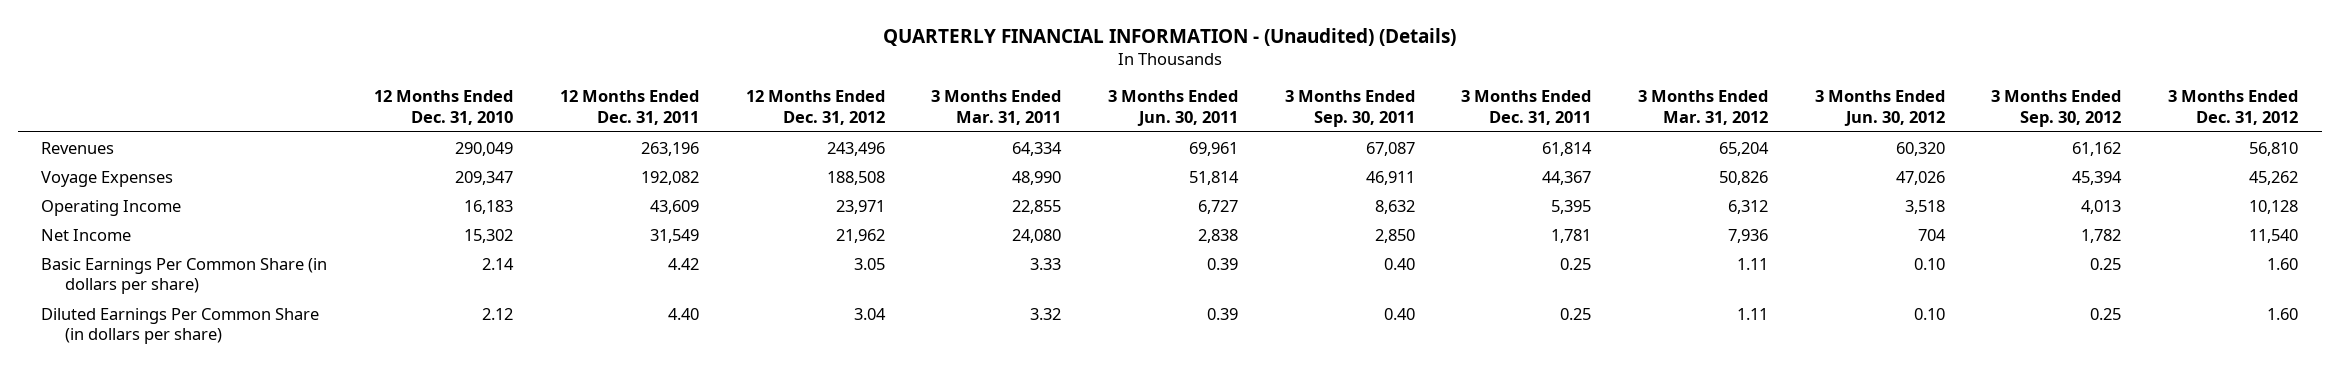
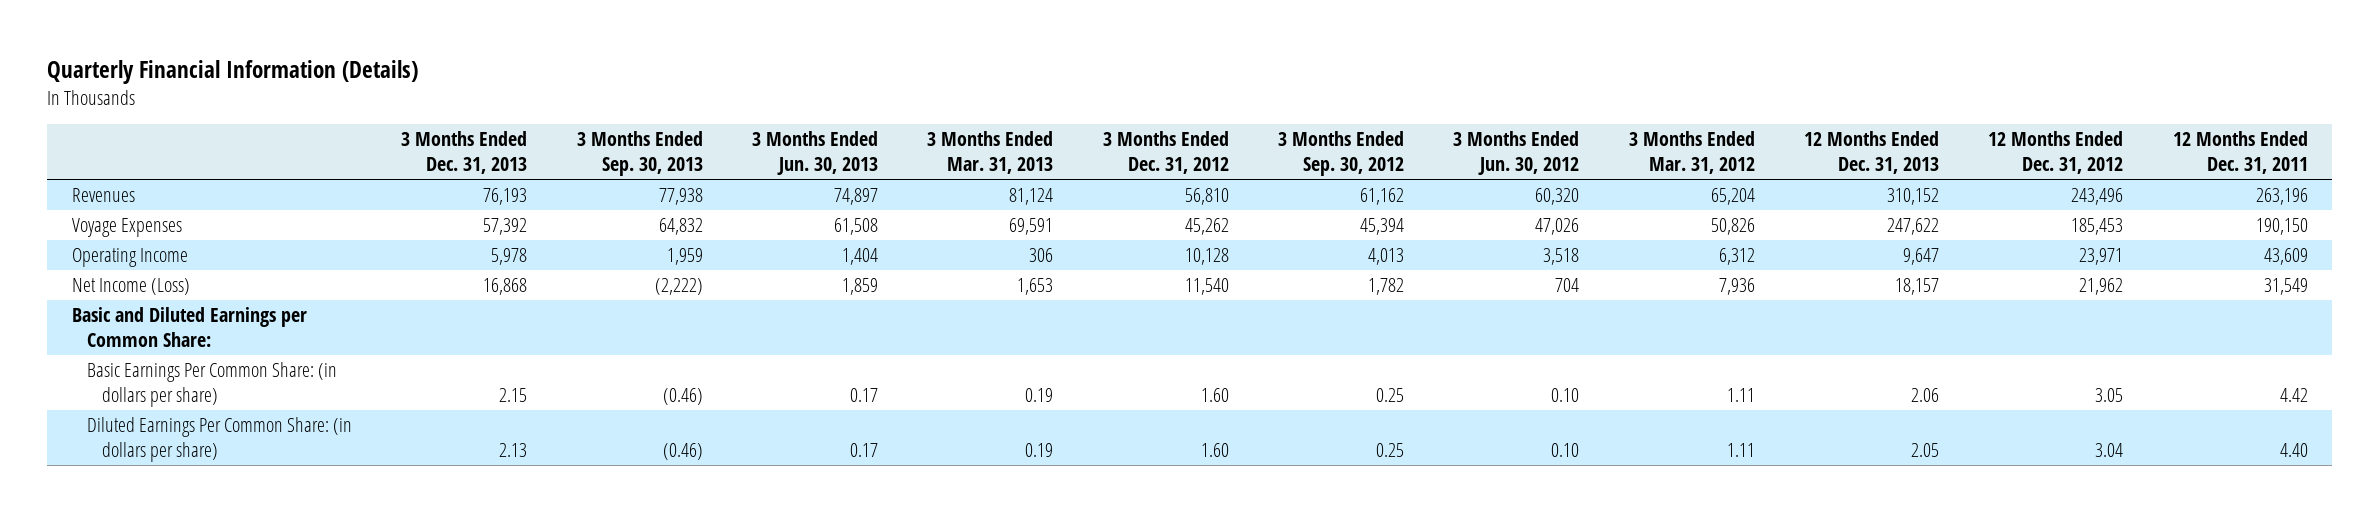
[882,28,1456,47] QUARTERLY FINANCIAL INFORMATION - (Unaudited) (Details) -> [47,59,419,84] Quarterly Financial Information (Details)
[374,90,514,125] 12 Months Ended Dec. 31, 2010 -> none
[931,90,1062,125] 3 Months Ended Mar. 31, 2011 -> none
[1107,90,1238,126] 3 Months Ended Jun. 30, 2011 -> none
[1284,90,1415,127] 3 Months Ended Sep. 30, 2011 -> none
[1461,90,1592,125] 3 Months Ended Dec. 31, 2011 -> none
none -> [401,131,528,175] 3 Months Ended Dec. 31, 2013
none -> [576,131,703,177] 3 Months Ended Sep. 30, 2013
none -> [752,131,879,176] 3 Months Ended Jun. 30, 2013
none -> [927,131,1054,175] 3 Months Ended Mar. 31, 2013
none -> [1803,131,1939,175] 12 Months Ended Dec. 31, 2013
[640,170,699,185] 192,082 -> [2255,218,2308,236] 190,150
[826,170,885,185] 188,508 -> [2071,218,2124,236] 185,453
[41,228,132,241] Net Income -> [71,278,190,296] Net Income (Loss)
none -> [71,307,307,347] Basic and Diluted Earnings per Common Share:
[41,257,328,295] Basic Earnings Per Common Share (in dollars per share) -> [87,362,338,407] Basic Earnings Per Common Share: (in dollars per share)
[41,307,320,345] Diluted Earnings Per Common Share (in dollars per share) -> [87,417,353,462] Diluted Earnings Per Common Share: (in dollars per share)

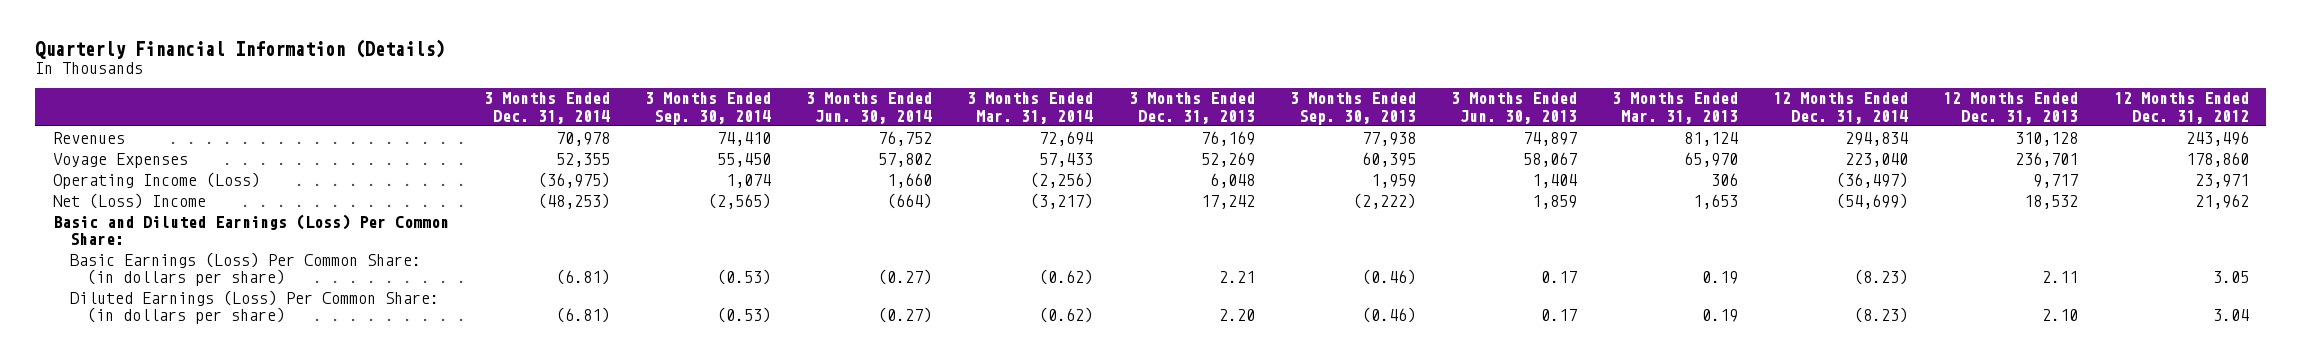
[1102,131,1229,175] 3 Months Ended Dec. 31, 2012 -> none
[1277,131,1404,177] 3 Months Ended Sep. 30, 2012 -> none
[1453,131,1580,176] 3 Months Ended Jun. 30, 2012 -> none
[1628,131,1755,175] 3 Months Ended Mar. 31, 2012 -> none
[2172,131,2308,175] 12 Months Ended Dec. 31, 2011 -> none
none -> [483,92,610,124] 3 Months Ended Dec. 31, 2014
none -> [645,92,772,125] 3 Months Ended Sep. 30, 2014
none -> [806,92,933,124] 3 Months Ended Jun. 30, 2014
none -> [967,92,1094,124] 3 Months Ended Mar. 31, 2014
none -> [1773,92,1909,124] 12 Months Ended Dec. 31, 2014
[483,188,528,206] 76,193 -> [1200,130,1255,146] 76,169
[1886,188,1939,206] 310,152 -> [2015,131,2079,146] 310,128
[483,218,528,236] 57,392 -> [1200,151,1255,167] 52,269
[658,218,703,236] 64,832 -> [1361,151,1416,167] 60,395
[834,218,879,236] 61,508 -> [1522,151,1577,167] 58,067
[1009,218,1054,236] 69,591 -> [1684,151,1739,167] 65,970
[1886,218,1939,236] 247,622 -> [2015,151,2079,167] 236,701
[2071,218,2124,236] 185,453 -> [2185,151,2249,167] 178,860
[71,248,188,268] Operating Income -> [52,171,260,189] Operating Income (Loss)
[491,248,528,266] 5,978 -> [1209,172,1255,188] 6,048
[1902,248,1939,266] 9,647 -> [2033,173,2079,188] 9,717
[71,278,190,296] Net Income (Loss) -> [52,192,206,209] Net (Loss) Income
[483,278,528,296] 16,868 -> [1200,194,1255,209] 17,242
[1894,278,1939,296] 18,157 -> [2024,194,2079,209] 18,532
[71,307,307,347] Basic and Diluted Earnings per Common Share: -> [52,213,449,245] Basic and Diluted Earnings (Loss) Per Common Share:
[87,362,338,407] Basic Earnings Per Common Share: (in dollars per share) -> [69,251,421,286] Basic Earnings (Loss) Per Common Share: (in dollars per share)
[499,387,528,402] 2.15 -> [1218,270,1255,283] 2.21
[1910,387,1939,402] 2.06 -> [2042,270,2079,283] 2.11
[87,417,353,462] Diluted Earnings Per Common Share: (in dollars per share) -> [69,289,439,324] Diluted Earnings (Loss) Per Common Share: (in dollars per share)
[499,442,528,457] 2.13 -> [1218,308,1255,321] 2.20
[1910,442,1939,457] 2.05 -> [2042,308,2079,321] 2.10

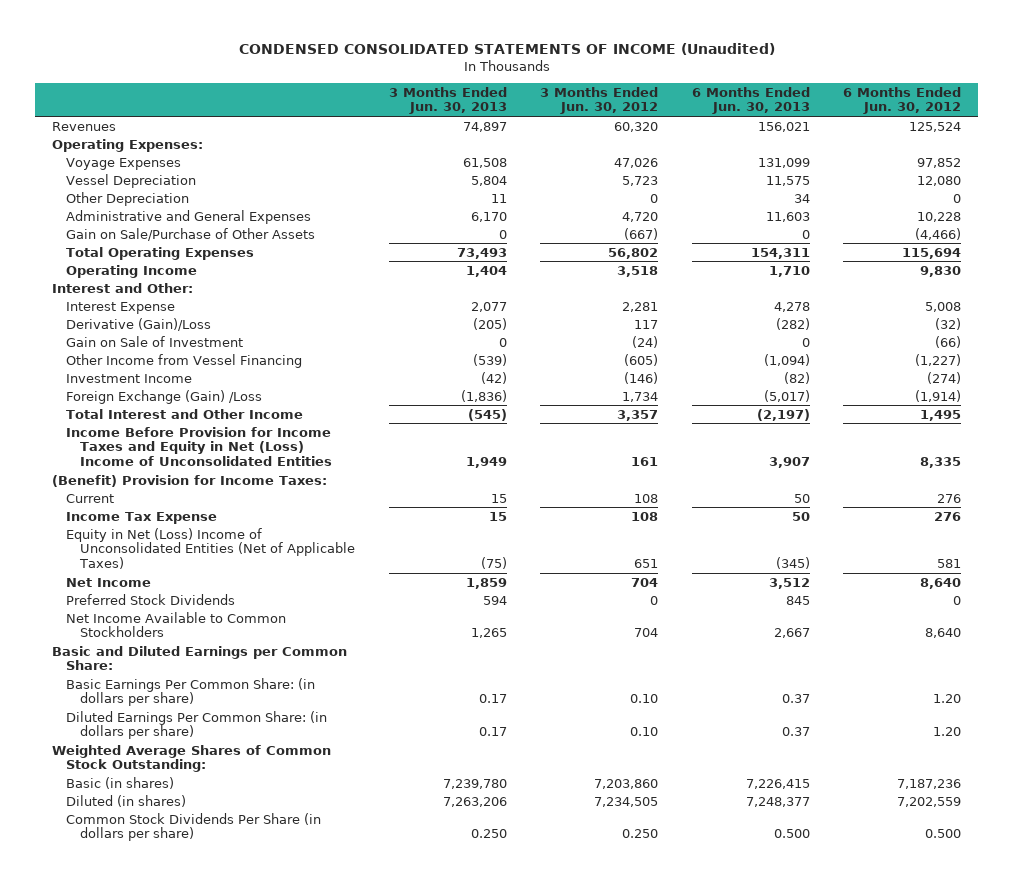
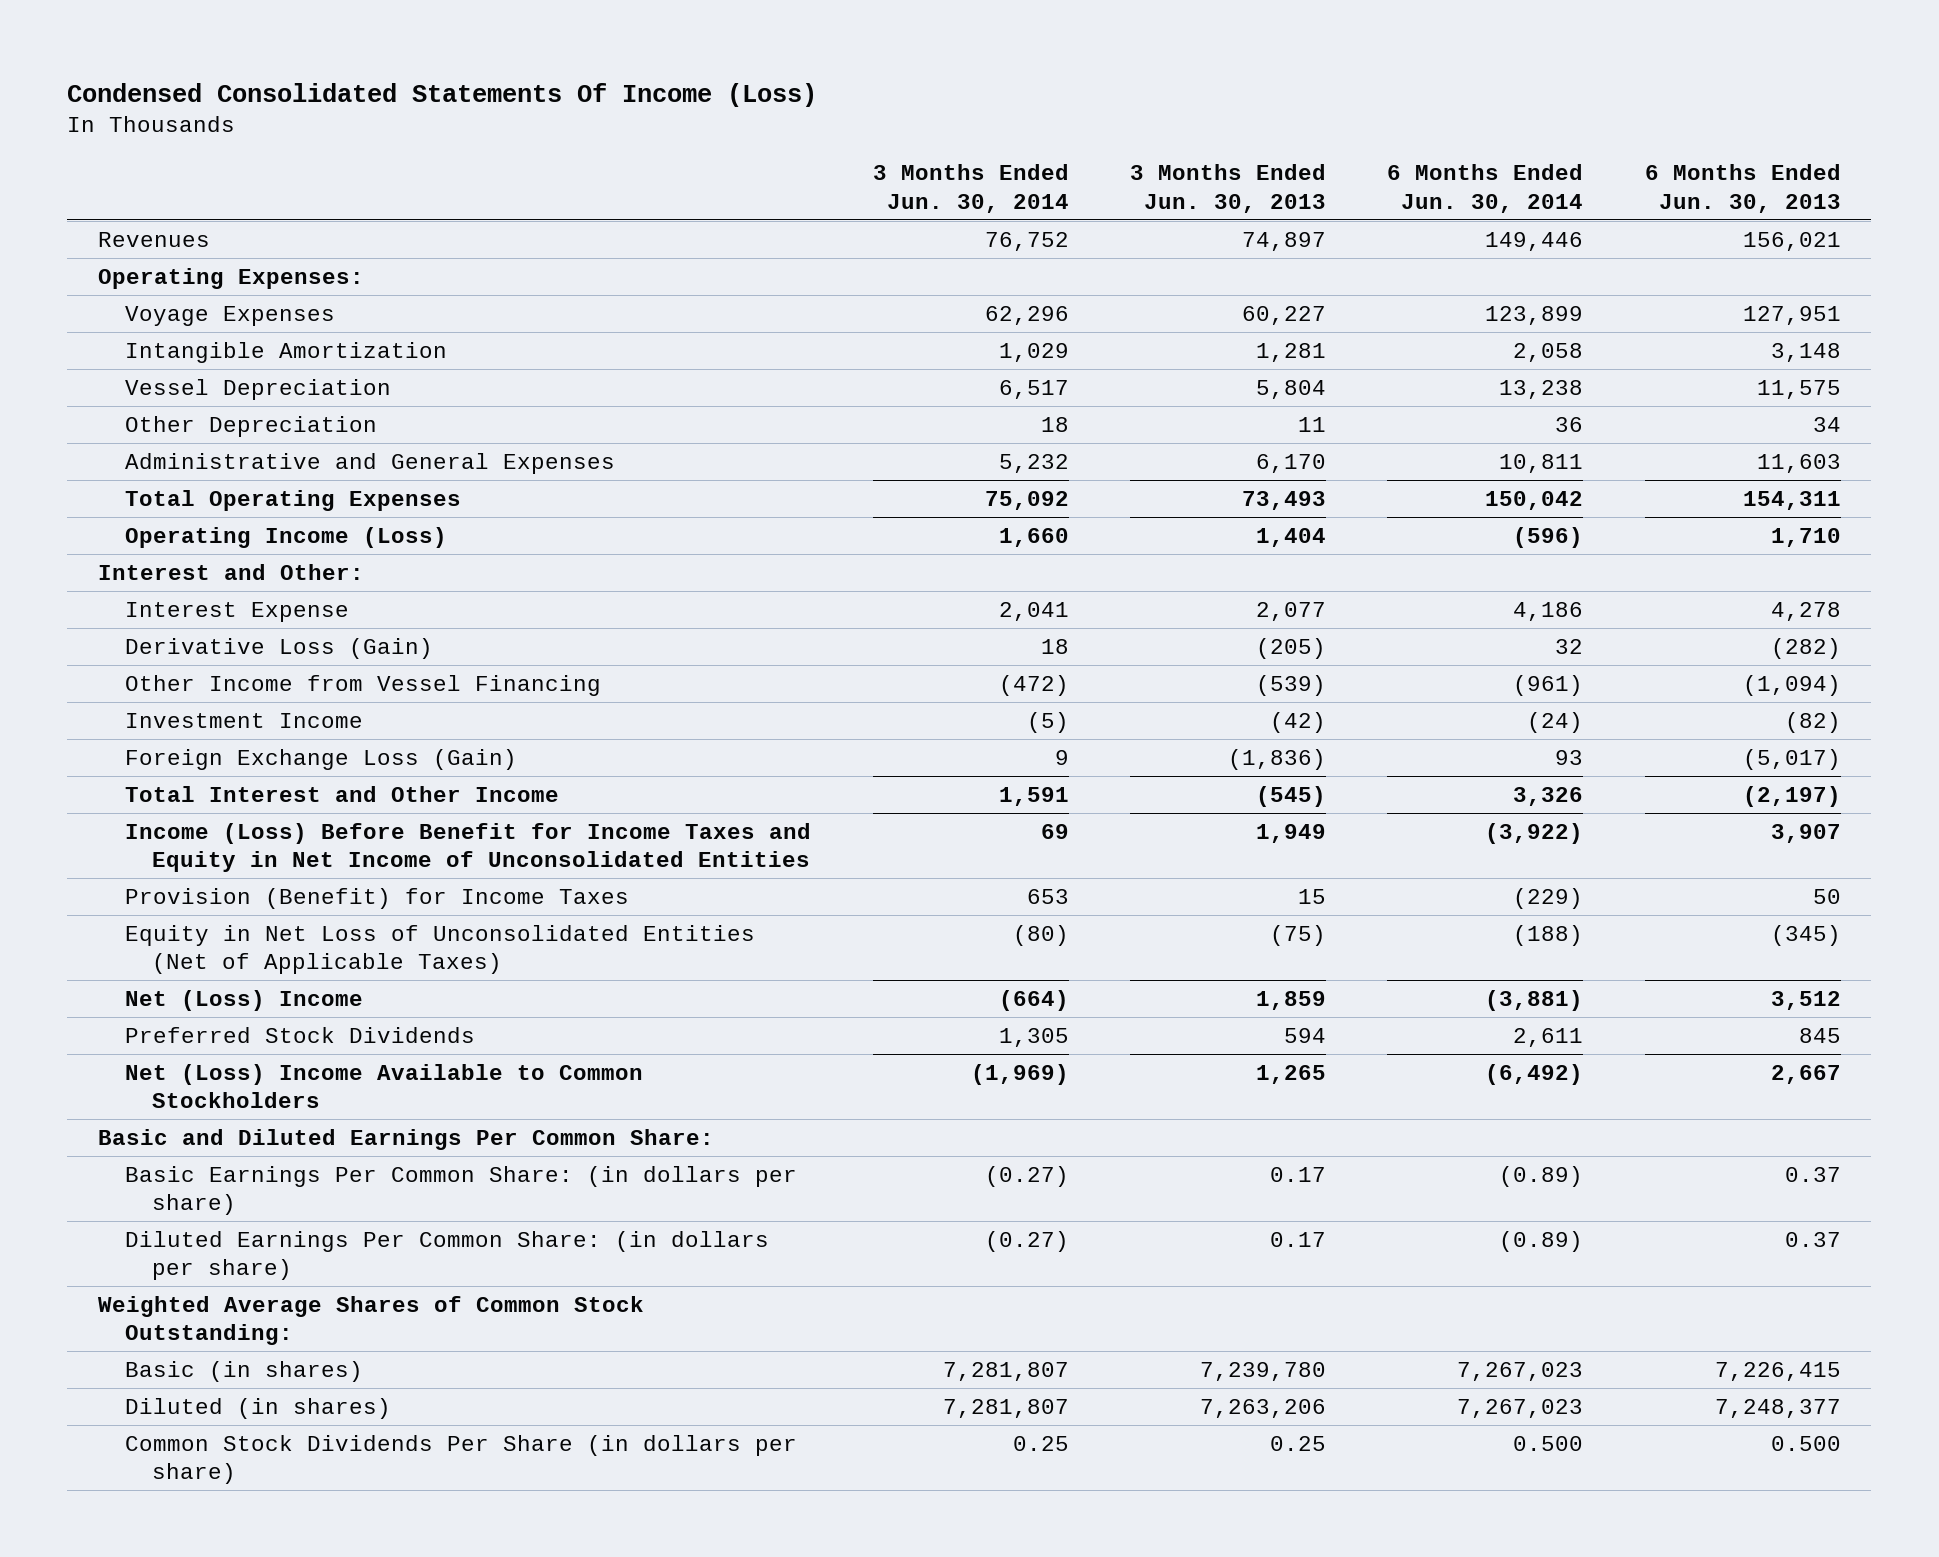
[238,43,775,56] CONDENSED CONSOLIDATED STATEMENTS OF INCOME (Unaudited) -> [67,83,818,108] Condensed Consolidated Statements Of Income (Loss)
[540,86,659,115] 3 Months Ended Jun. 30, 2012 -> none
[843,86,962,115] 6 Months Ended Jun. 30, 2012 -> none
none -> [872,164,1069,213] 3 Months Ended Jun. 30, 2014
none -> [1387,164,1584,213] 6 Months Ended Jun. 30, 2014
[462,157,507,168] 61,508 -> [1241,305,1326,325] 60,227
[757,157,810,168] 131,099 -> [1742,305,1841,325] 127,951
none -> [125,341,448,363] Intangible Amortization
[66,227,316,241] Gain on Sale/Purchase of Other Assets -> none
[66,264,198,278] Operating Income -> [125,526,448,548] Operating Income (Loss)
[66,335,244,347] Gain on Sale of Investment -> none
[66,317,212,331] Derivative (Gain)/Loss -> [125,637,434,659] Derivative Loss (Gain)
[66,389,263,404] Foreign Exchange (Gain) /Loss -> [125,748,518,770] Foreign Exchange Loss (Gain)
[52,474,328,487] (Benefit) Provision for Income Taxes: -> none
[66,493,115,503] Current -> none
[66,426,332,466] Income Before Provision for Income Taxes and Equity in Net (Loss) Income of Unconsolidated Entities -> [125,822,812,873] Income (Loss) Before Benefit for Income Taxes and Equity in Net Income of Unconsolidated Entities
[66,511,218,524] Income Tax Expense -> [125,887,630,909] Provision (Benefit) for Income Taxes
[66,527,355,569] Equity in Net (Loss) Income of Unconsolidated Entities (Net of Applicable Taxes) -> [125,924,756,975] Equity in Net Loss of Unconsolidated Entities (Net of Applicable Taxes)
[66,577,152,587] Net Income -> [125,989,364,1011] Net (Loss) Income
[66,611,287,638] Net Income Available to Common Stockholders -> [125,1063,644,1109] Net (Loss) Income Available to Common Stockholders
[52,645,348,671] Basic and Diluted Earnings per Common Share: -> [98,1128,715,1150] Basic and Diluted Earnings Per Common Share:
[470,829,507,839] 0.250 -> [1269,1435,1326,1451] 0.25

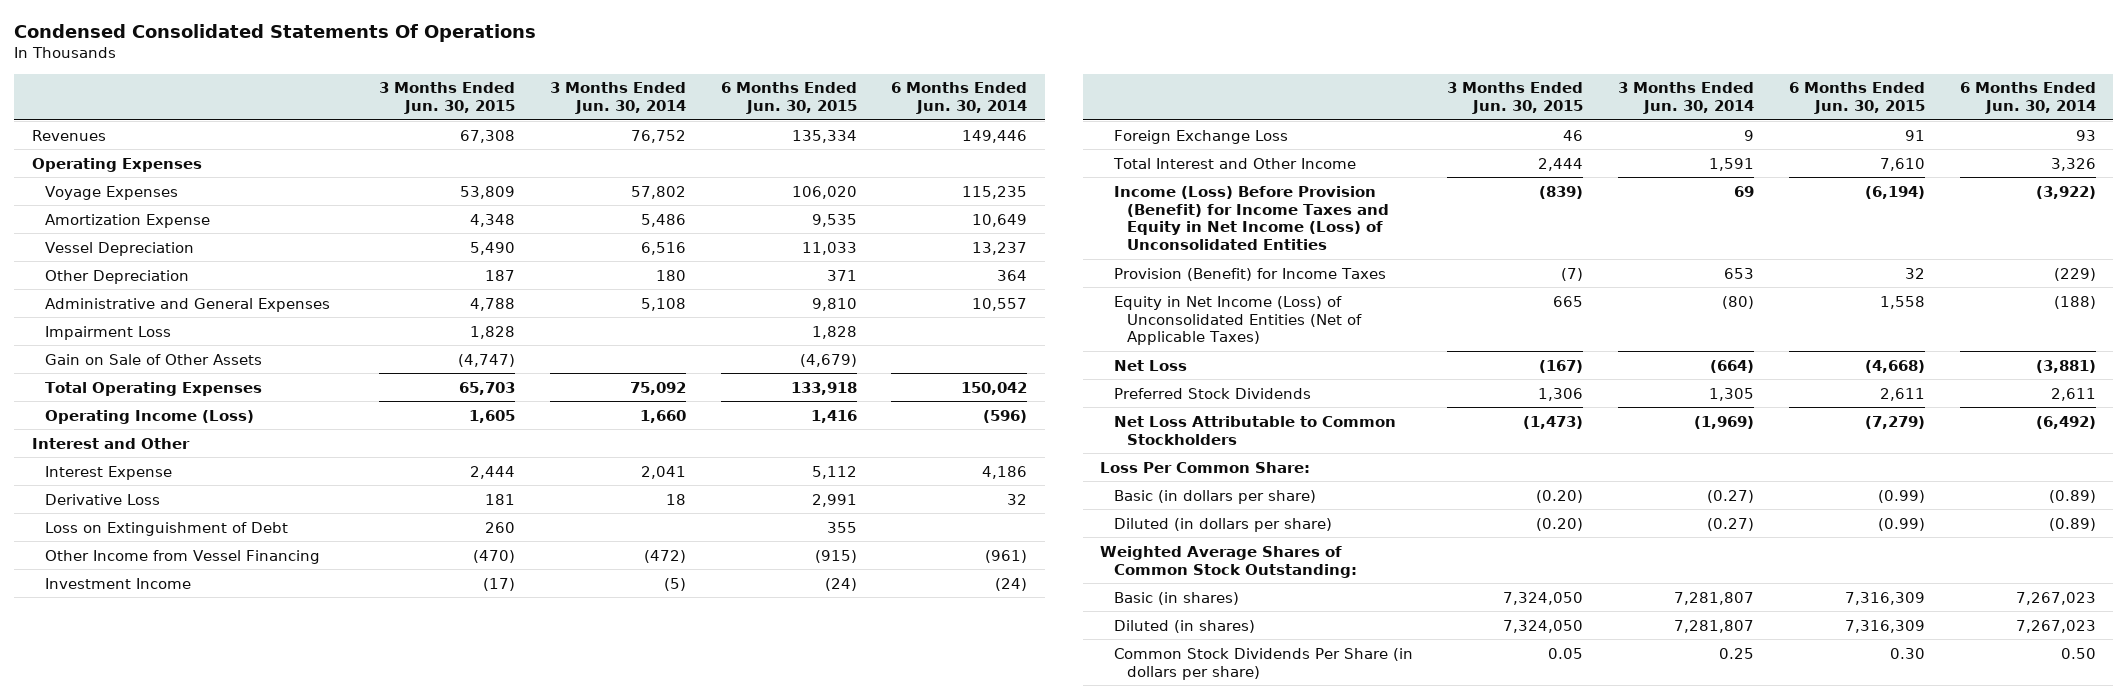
[67,83,818,108] Condensed Consolidated Statements Of Income (Loss) -> [14,23,537,42] Condensed Consolidated Statements Of Operations
[1129,164,1326,213] 3 Months Ended Jun. 30, 2013 -> none
[1644,164,1841,213] 6 Months Ended Jun. 30, 2013 -> none
none -> [378,82,515,115] 3 Months Ended Jun. 30, 2015
none -> [720,82,857,115] 6 Months Ended Jun. 30, 2015
[125,341,448,363] Intangible Amortization -> none
[98,267,365,289] Operating Expenses: -> [31,157,202,172] Operating Expenses
[984,305,1069,325] 62,296 -> [630,185,686,199] 57,802
[1485,305,1584,325] 123,899 -> [962,185,1028,199] 115,235
none -> [45,213,211,228] Amortization Expense
[998,379,1069,399] 6,517 -> [640,241,686,255] 6,516
[1499,379,1584,399] 13,238 -> [972,241,1028,255] 13,237
[1040,416,1069,432] 18 -> [655,269,686,281] 180
[1555,416,1584,432] 36 -> [997,269,1028,281] 364
[998,453,1069,473] 5,232 -> [640,297,686,311] 5,108
[1499,453,1584,473] 10,811 -> [972,297,1028,311] 10,557
none -> [45,325,172,340] Impairment Loss
none -> [45,353,263,365] Gain on Sale of Other Assets
[98,563,365,580] Interest and Other: -> [31,437,190,449] Interest and Other
[125,637,434,659] Derivative Loss (Gain) -> [45,493,161,505] Derivative Loss
none -> [45,521,289,536] Loss on Extinguishment of Debt
[125,748,518,770] Foreign Exchange Loss (Gain) -> [1113,129,1288,144] Foreign Exchange Loss
[125,822,812,873] Income (Loss) Before Benefit for Income Taxes and Equity in Net Income of Unconsolidated Entities -> [1113,185,1389,251] Income (Loss) Before Provision (Benefit) for Income Taxes and Equity in Net Income (Loss) of Unconsolidated Entities
[125,924,756,975] Equity in Net Loss of Unconsolidated Entities (Net of Applicable Taxes) -> [1113,295,1362,346] Equity in Net Income (Loss) of Unconsolidated Entities (Net of Applicable Taxes)
[125,989,364,1011] Net (Loss) Income -> [1113,359,1187,371] Net Loss
[125,1063,644,1109] Net (Loss) Income Available to Common Stockholders -> [1113,415,1396,445] Net Loss Attributable to Common Stockholders
[98,1128,715,1150] Basic and Diluted Earnings Per Common Share: -> [1100,461,1311,473] Loss Per Common Share:
[125,1165,798,1216] Basic Earnings Per Common Share: (in dollars per share) -> [1113,489,1316,504] Basic (in dollars per share)
[125,1230,770,1281] Diluted Earnings Per Common Share: (in dollars per share) -> [1113,517,1332,532] Diluted (in dollars per share)
[1513,1435,1584,1451] 0.500 -> [2060,647,2096,659] 0.50

